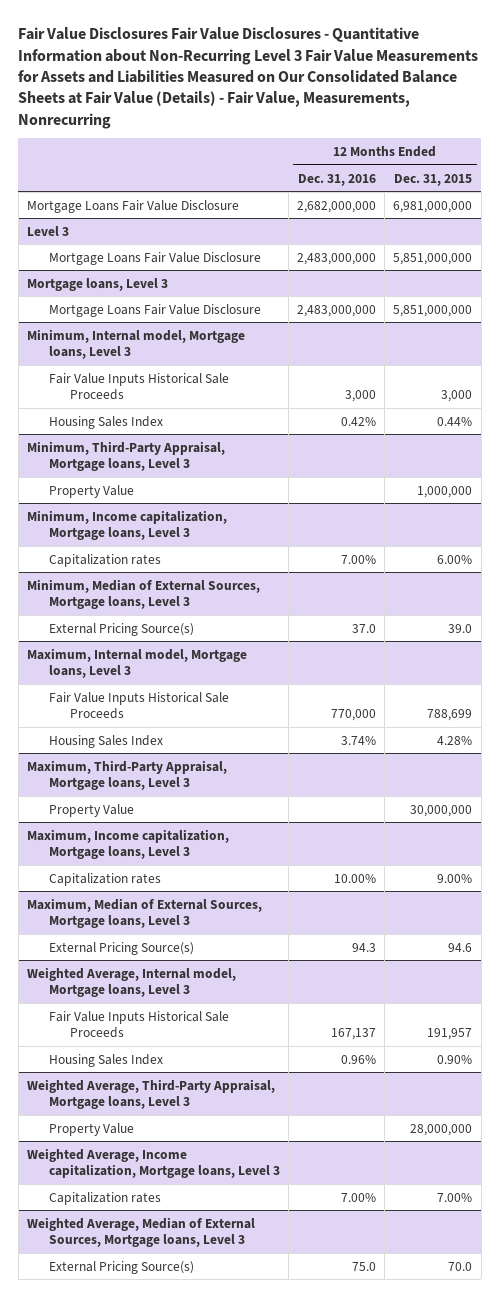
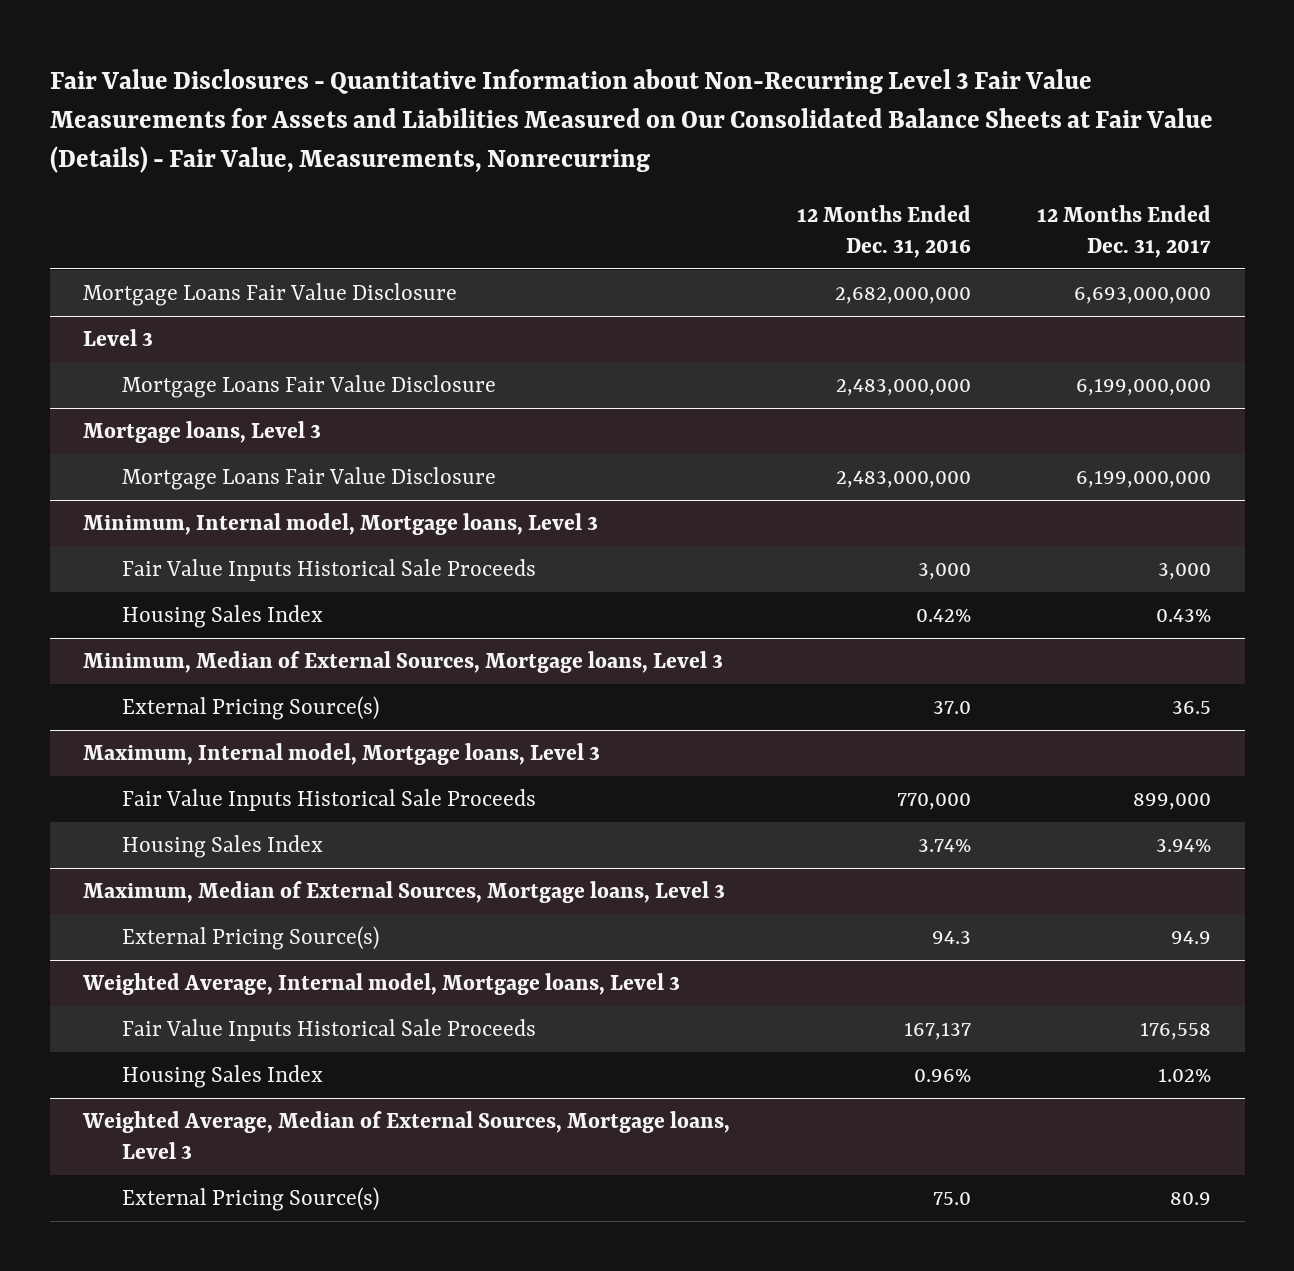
[18,27,479,129] Fair Value Disclosures Fair Value Disclosures - Quantitative Information about Non-Recurring Level 3 Fair Value Measurements for Assets and Liabilities Measured on Our Consolidated Balance Sheets at Fair Value (Details) - Fair Value, Measurements, Nonrecurring -> [49,68,1213,174] Fair Value Disclosures - Quantitative Information about Non-Recurring Level 3 Fair Value Measurements for Assets and Liabilities Measured on Our Consolidated Balance Sheets at Fair Value (Details) - Fair Value, Measurements, Nonrecurring
[394,173,473,186] Dec. 31, 2015 -> none
none -> [1037,205,1212,259] 12 Months Ended Dec. 31, 2017
[26,440,225,472] Minimum, Third-Party Appraisal, Mortgage loans, Level 3 -> none
[48,484,134,498] Property Value -> none
[26,509,227,541] Minimum, Income capitalization, Mortgage loans, Level 3 -> none
[48,553,161,567] Capitalization rates -> none
[26,759,227,791] Maximum, Third-Party Appraisal, Mortgage loans, Level 3 -> none
[48,803,134,817] Property Value -> none
[26,828,229,860] Maximum, Income capitalization, Mortgage loans, Level 3 -> none
[48,872,161,886] Capitalization rates -> none
[26,1078,275,1110] Weighted Average, Third-Party Appraisal, Mortgage loans, Level 3 -> none
[48,1122,134,1136] Property Value -> none
[26,1147,280,1179] Weighted Average, Income capitalization, Mortgage loans, Level 3 -> none
[48,1191,161,1205] Capitalization rates -> none

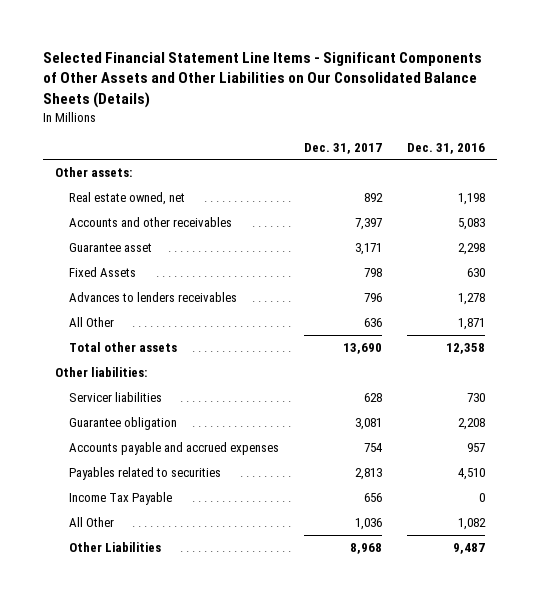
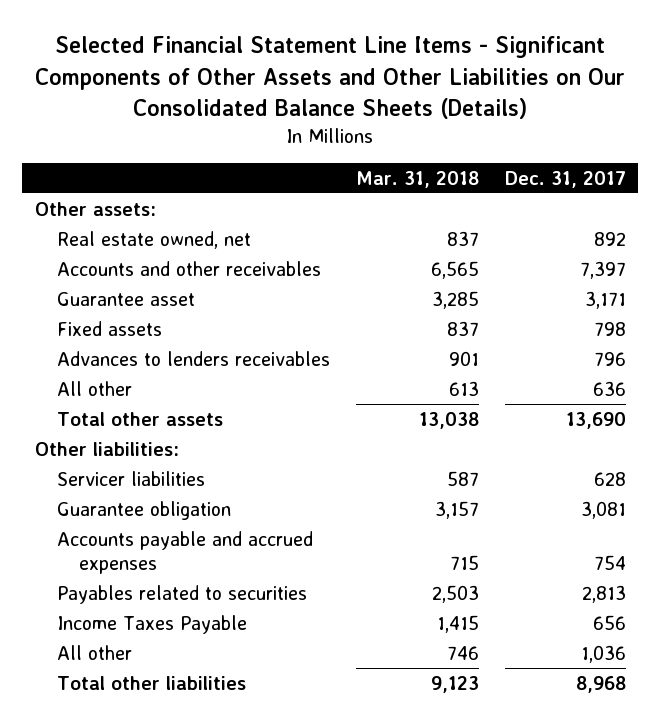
[406,142,485,154] Dec. 31, 2016 -> none
none -> [355,170,479,188] Mar. 31, 2018
[68,267,136,278] Fixed Assets -> [57,320,163,336] Fixed assets
[68,317,114,328] All Other -> [57,380,133,396] All other
[68,492,172,506] Income Tax Payable -> [57,614,248,634] Income Taxes Payable
[68,517,114,528] All Other -> [57,644,133,660] All other
[68,542,161,553] Other Liabilities -> [57,675,247,690] Total other liabilities

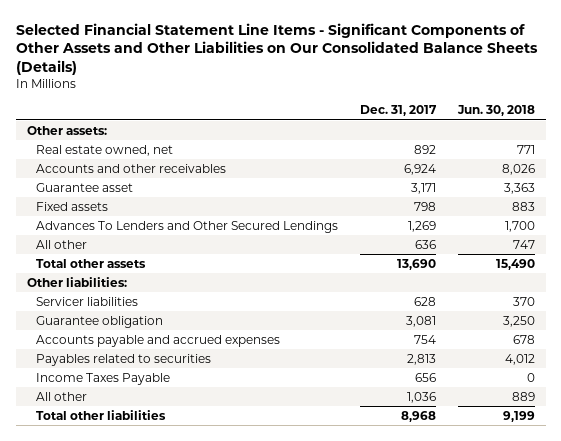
[355,170,479,188] Mar. 31, 2018 -> none
none -> [456,105,535,117] Jun. 30, 2018
[579,260,626,279] 7,397 -> [403,163,436,175] 6,924
[57,350,331,366] Advances to lenders receivables -> none
none -> [36,220,339,233] Advances To Lenders and Other Secured Lendings

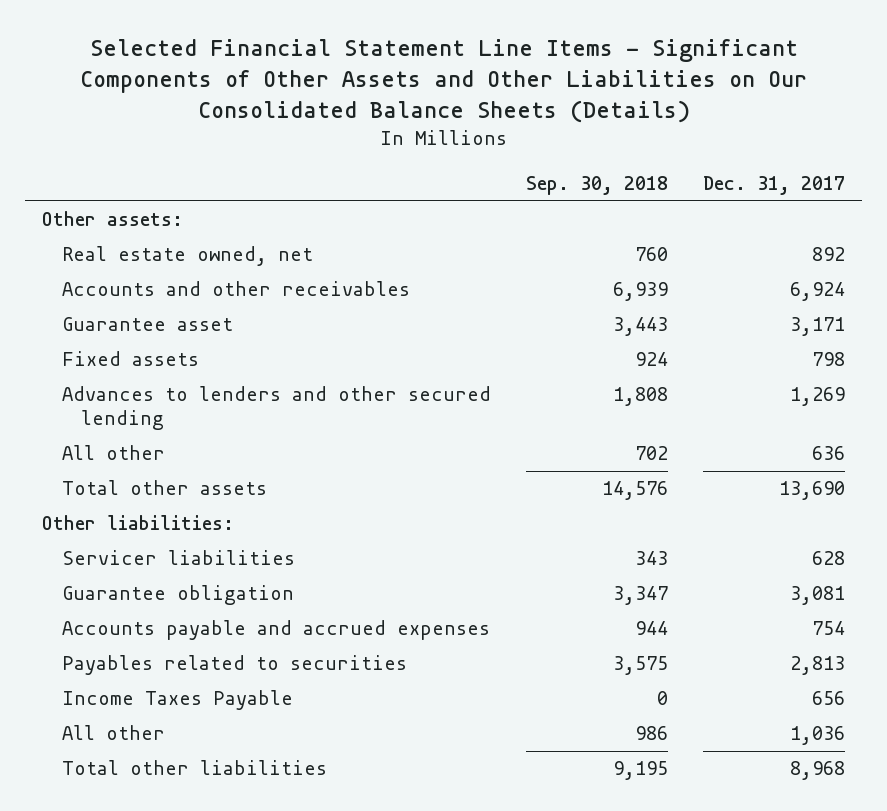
[456,105,535,117] Jun. 30, 2018 -> none
none -> [525,176,668,196] Sep. 30, 2018
[36,220,339,233] Advances To Lenders and Other Secured Lendings -> [61,386,491,431] Advances to lenders and other secured lending

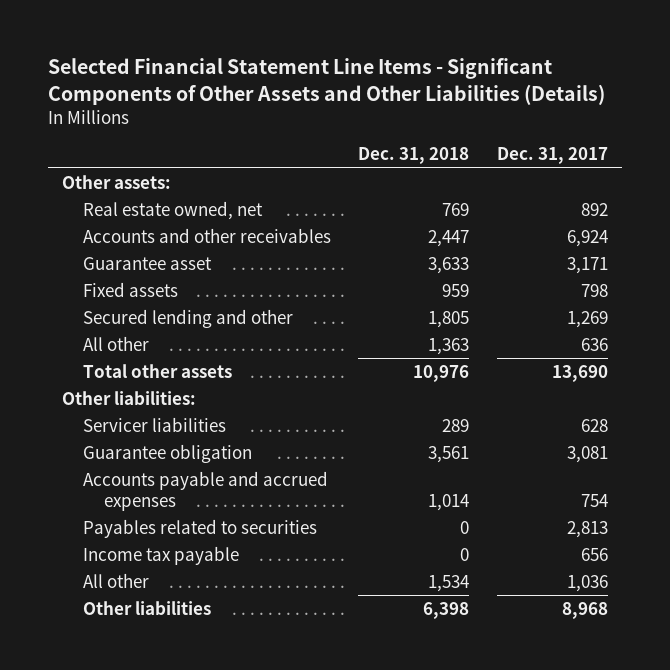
[79,39,807,124] Selected Financial Statement Line Items - Significant Components of Other Assets and Other Liabilities on Our Consolidated Balance Sheets (Details) -> [47,58,605,105] Selected Financial Statement Line Items - Significant Components of Other Assets and Other Liabilities (Details)
[525,176,668,196] Sep. 30, 2018 -> none
none -> [358,147,470,165] Dec. 31, 2018
[61,386,491,431] Advances to lenders and other secured lending -> [82,308,293,328] Secured lending and other
[61,690,293,711] Income Taxes Payable -> [82,545,239,565] Income tax payable
[61,760,327,776] Total other liabilities -> [82,600,211,615] Other liabilities

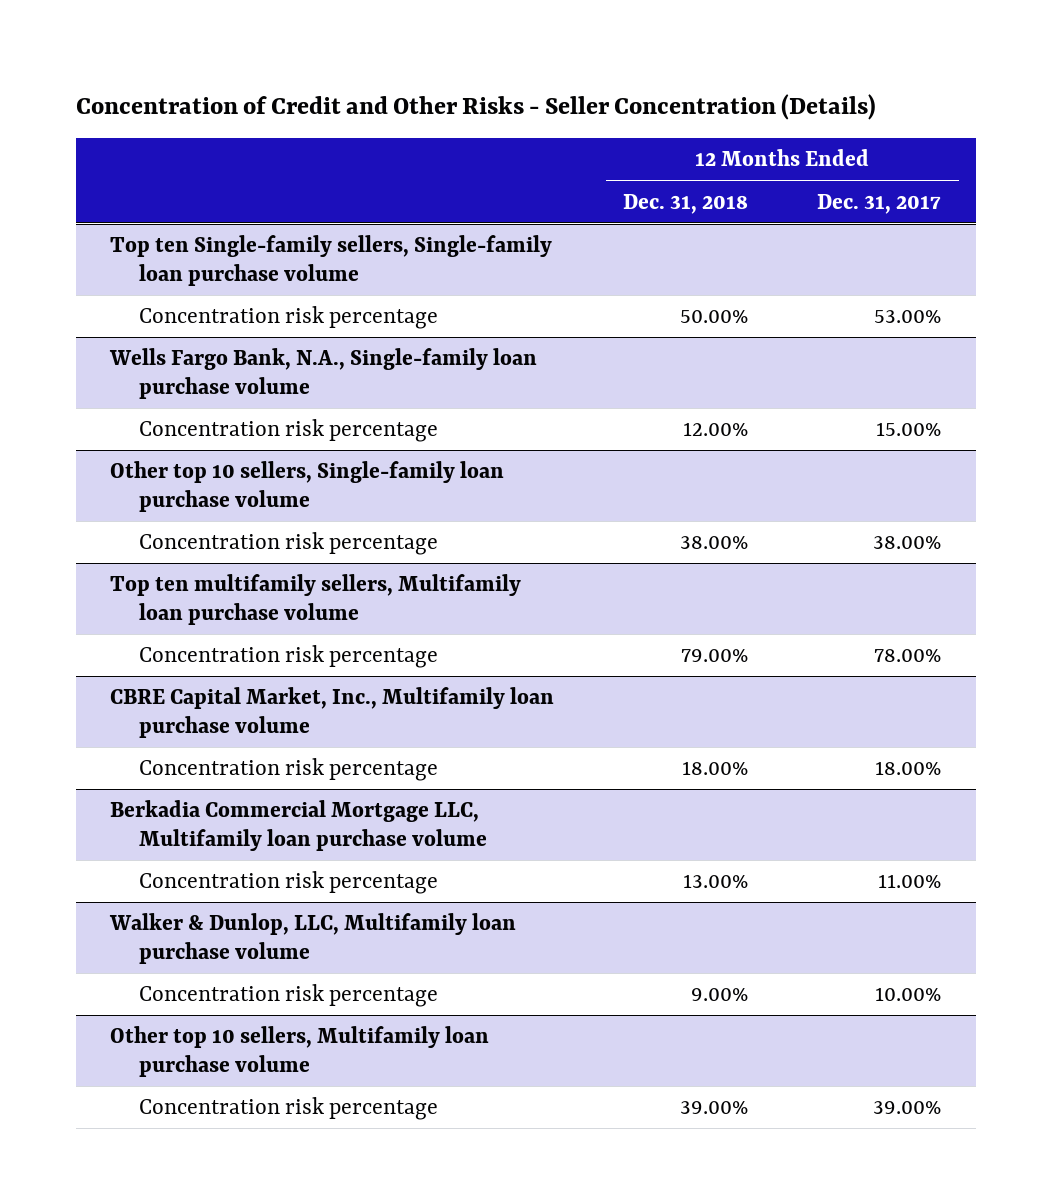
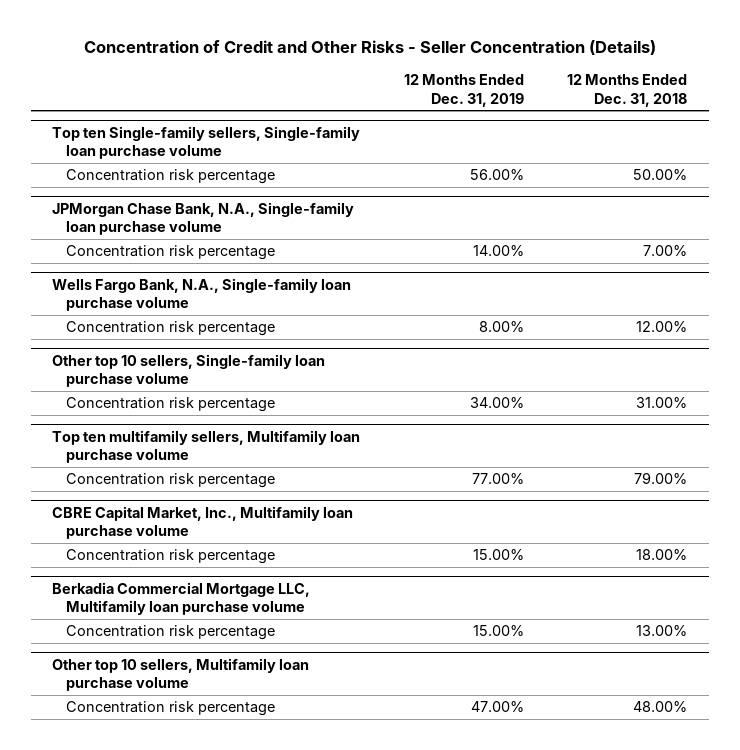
[817,193,942,214] Dec. 31, 2017 -> none
none -> [403,74,524,107] 12 Months Ended Dec. 31, 2019
none -> [52,201,355,235] JPMorgan Chase Bank, N.A., Single-family loan purchase volume
none -> [66,245,276,261] Concentration risk percentage
[680,536,749,550] 38.00% -> [636,397,688,409] 31.00%
[109,913,517,964] Walker & Dunlop, LLC, Multifamily loan purchase volume -> none
[139,984,439,1008] Concentration risk percentage -> none
[680,1101,749,1115] 39.00% -> [633,701,688,713] 48.00%

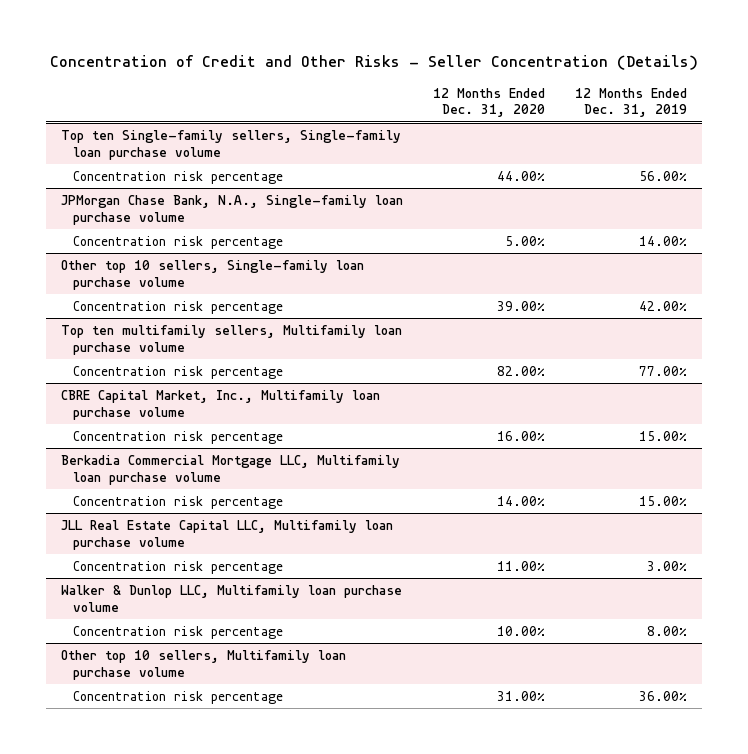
[567,74,688,107] 12 Months Ended Dec. 31, 2018 -> none
none -> [432,87,545,118] 12 Months Ended Dec. 31, 2020
[52,277,352,311] Wells Fargo Bank, N.A., Single-family loan purchase volume -> none
[66,321,276,337] Concentration risk percentage -> none
[469,397,524,409] 34.00% -> [638,300,687,311] 42.00%
none -> [60,519,393,550] JLL Real Estate Capital LLC, Multifamily loan purchase volume
none -> [73,560,284,574] Concentration risk percentage
none -> [60,584,402,612] Walker & Dunlop LLC, Multifamily loan purchase volume
none -> [73,625,284,639] Concentration risk percentage
[470,701,524,713] 47.00% -> [638,690,687,701] 36.00%

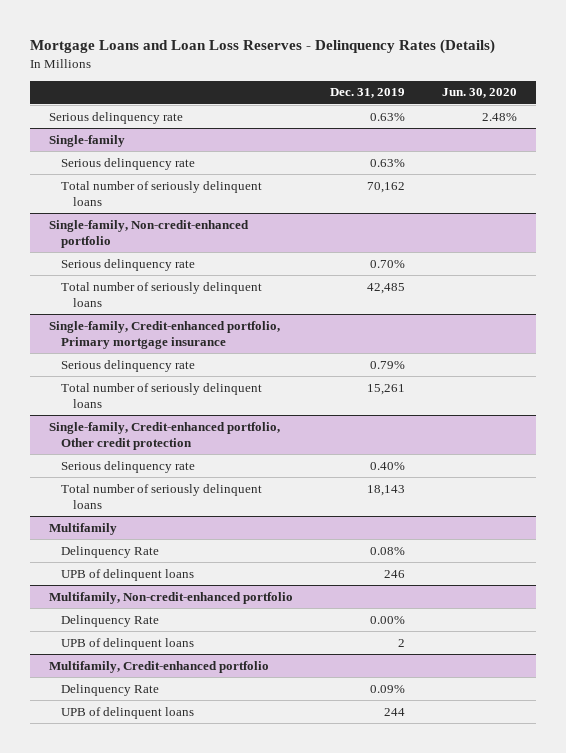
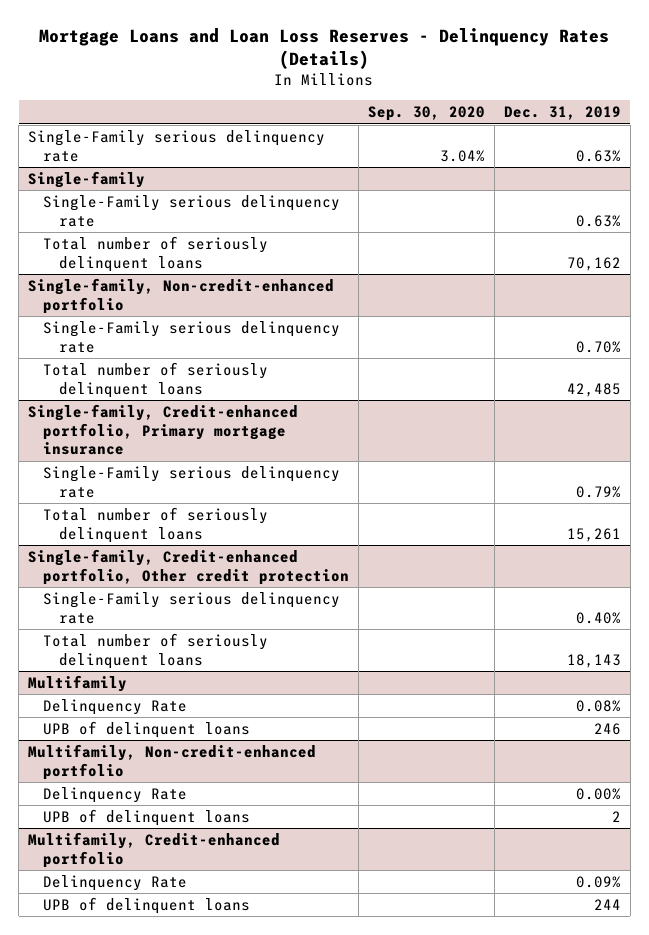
[442,88,518,99] Jun. 30, 2020 -> none
none -> [368,106,486,122] Sep. 30, 2020
[48,111,183,124] Serious delinquency rate -> [27,129,325,162] Single-Family serious delinquency rate
[61,157,196,170] Serious delinquency rate -> [43,194,341,227] Single-Family serious delinquency rate
[61,258,196,271] Serious delinquency rate -> [43,320,341,353] Single-Family serious delinquency rate
[61,359,196,372] Serious delinquency rate -> [43,465,341,498] Single-Family serious delinquency rate
[61,460,196,473] Serious delinquency rate -> [43,591,341,624] Single-Family serious delinquency rate

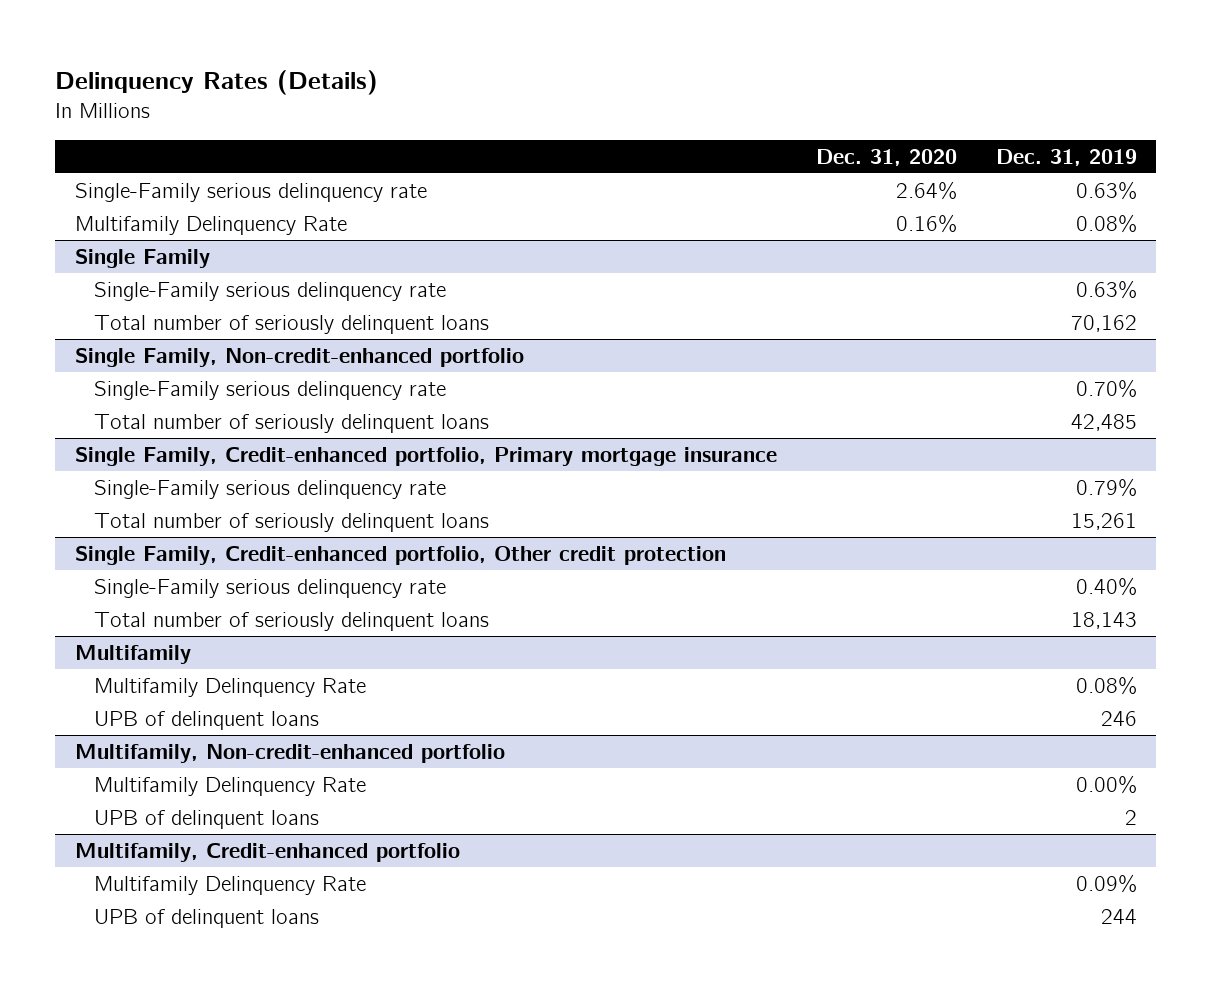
[39,27,610,70] Mortgage Loans and Loan Loss Reserves - Delinquency Rates (Details) -> [55,69,379,95] Delinquency Rates (Details)
[368,106,486,122] Sep. 30, 2020 -> none
none -> [815,148,957,166] Dec. 31, 2020
none -> [74,216,347,236] Multifamily Delinquency Rate
[27,170,145,188] Single-family -> [74,249,210,269] Single Family
[27,277,334,314] Single-family, Non-credit-enhanced portfolio -> [74,348,524,368] Single Family, Non-credit-enhanced portfolio
[27,403,298,456] Single-family, Credit-enhanced portfolio, Primary mortgage insurance -> [74,447,777,467] Single Family, Credit-enhanced portfolio, Primary mortgage insurance
[27,548,350,585] Single-family, Credit-enhanced portfolio, Other credit protection -> [74,546,726,566] Single Family, Credit-enhanced portfolio, Other credit protection
[43,698,188,715] Delinquency Rate -> [93,678,366,698] Multifamily Delinquency Rate
[43,786,188,803] Delinquency Rate -> [93,777,366,797] Multifamily Delinquency Rate
[43,874,188,891] Delinquency Rate -> [93,876,366,896] Multifamily Delinquency Rate

